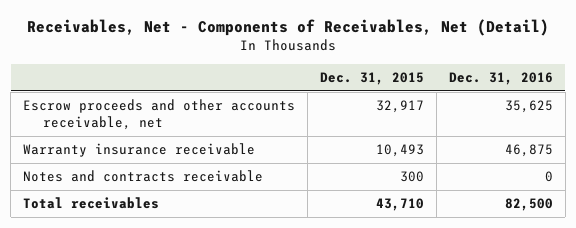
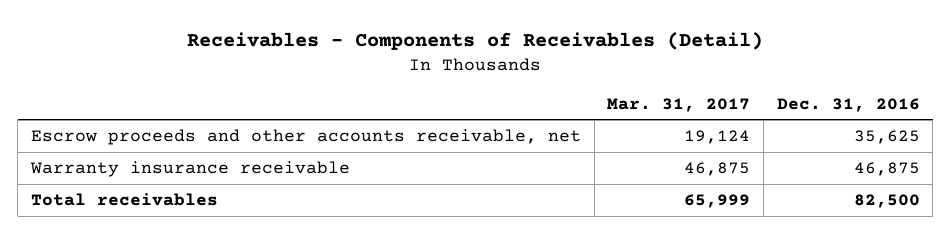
[27,18,550,36] Receivables, Net - Components of Receivables, Net (Detail) -> [187,31,764,50] Receivables - Components of Receivables (Detail)
[320,71,425,85] Dec. 31, 2015 -> none
none -> [607,97,751,112] Mar. 31, 2017
[23,170,264,183] Notes and contracts receivable -> none

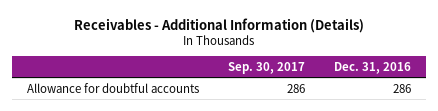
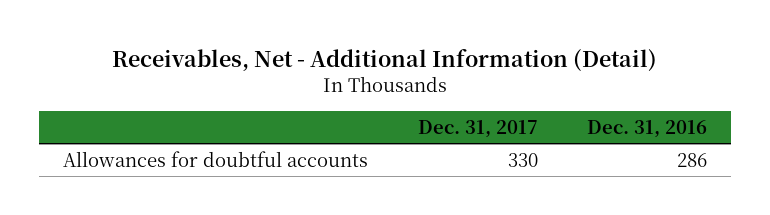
[74,17,365,33] Receivables - Additional Information (Details) -> [112,49,658,73] Receivables, Net - Additional Information (Detail)
[228,61,306,74] Sep. 30, 2017 -> none
none -> [417,119,538,138] Dec. 31, 2017
[26,82,199,93] Allowance for doubtful accounts -> [63,150,369,167] Allowances for doubtful accounts

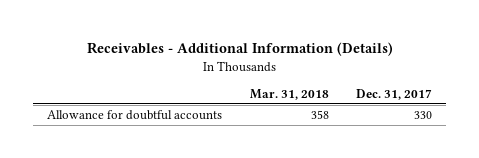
[112,49,658,73] Receivables, Net - Additional Information (Detail) -> [86,42,393,57] Receivables - Additional Information (Details)
[586,119,707,138] Dec. 31, 2016 -> none
none -> [249,88,329,100] Mar. 31, 2018
[63,150,369,167] Allowances for doubtful accounts -> [47,110,223,121] Allowance for doubtful accounts

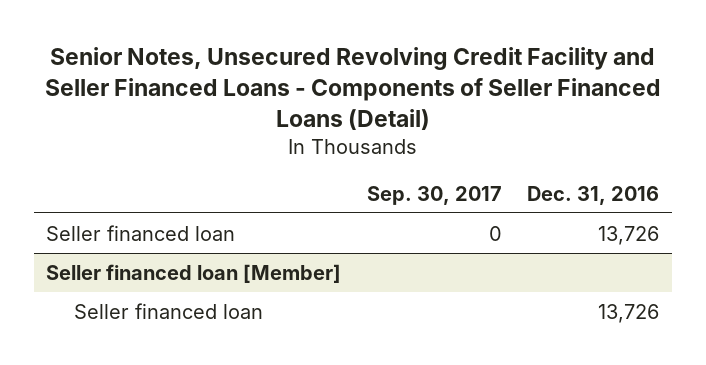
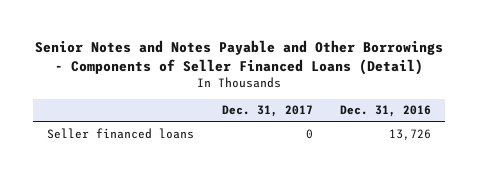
[44,46,661,130] Senior Notes, Unsecured Revolving Credit Facility and Seller Financed Loans - Components of Seller Financed Loans (Detail) -> [35,39,444,75] Senior Notes and Notes Payable and Other Borrowings - Components of Seller Financed Loans (Detail)
[366,185,502,205] Sep. 30, 2017 -> none
none -> [221,105,313,118] Dec. 31, 2017
[46,263,342,283] Seller financed loan [Member] -> none
[73,302,263,319] Seller financed loan -> none
[46,224,236,241] Seller financed loan -> [47,127,195,139] Seller financed loans

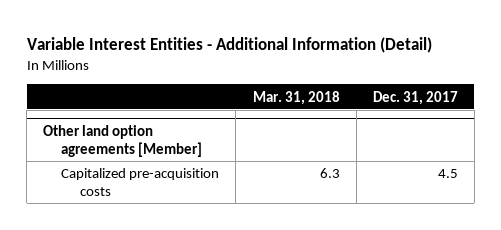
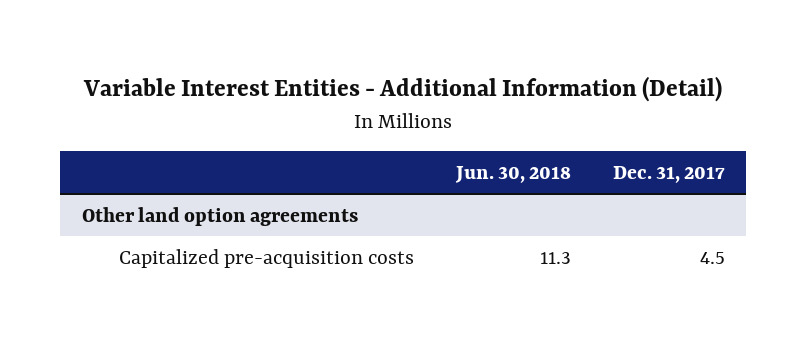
[252,90,340,105] Mar. 31, 2018 -> none
none -> [454,165,571,183] Jun. 30, 2018
[43,125,203,157] Other land option agreements [Member] -> [81,206,358,226] Other land option agreements

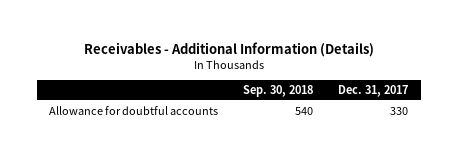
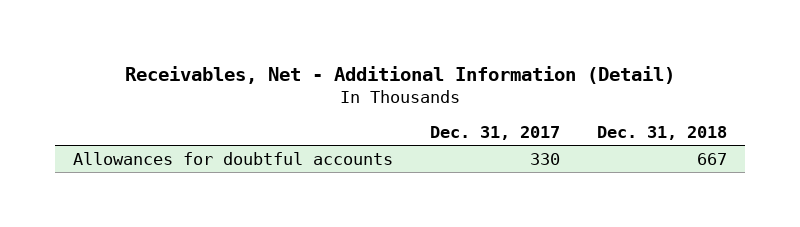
[83,42,374,58] Receivables - Additional Information (Details) -> [125,65,676,84] Receivables, Net - Additional Information (Detail)
[243,85,314,98] Sep. 30, 2018 -> none
none -> [597,126,728,141] Dec. 31, 2018
[49,105,219,115] Allowance for doubtful accounts -> [73,151,394,165] Allowances for doubtful accounts

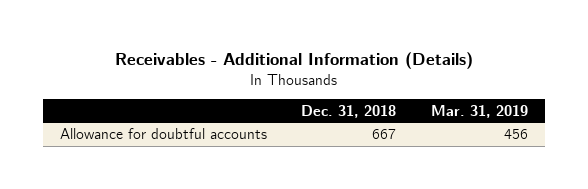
[125,65,676,84] Receivables, Net - Additional Information (Detail) -> [114,52,473,70] Receivables - Additional Information (Details)
[430,126,561,141] Dec. 31, 2017 -> none
none -> [430,104,528,118] Mar. 31, 2019
[73,151,394,165] Allowances for doubtful accounts -> [60,128,268,140] Allowance for doubtful accounts

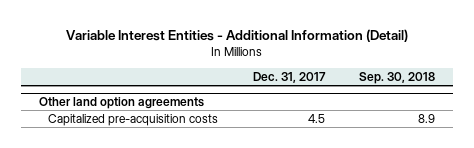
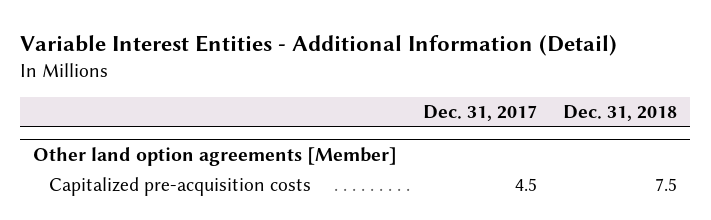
[359,71,436,84] Sep. 30, 2018 -> none
none -> [563,104,678,121] Dec. 31, 2018
[38,97,204,110] Other land option agreements -> [33,147,398,167] Other land option agreements [Member]

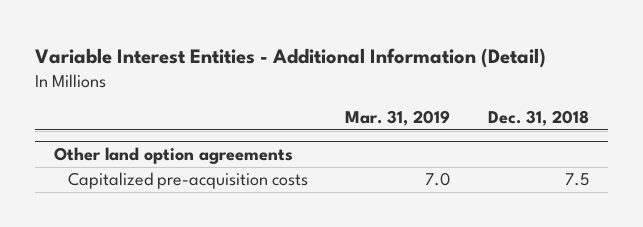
[423,104,538,121] Dec. 31, 2017 -> none
none -> [345,110,451,127] Mar. 31, 2019
[33,147,398,167] Other land option agreements [Member] -> [53,146,293,164] Other land option agreements

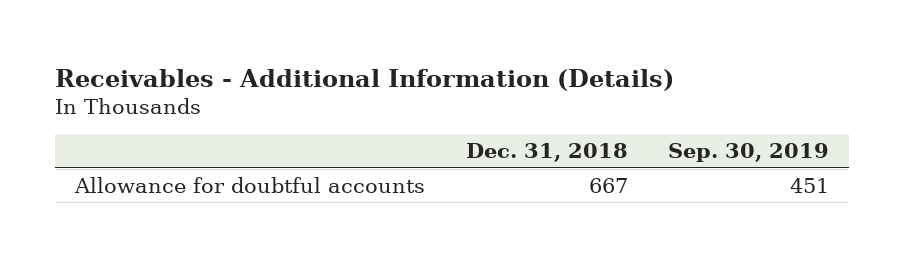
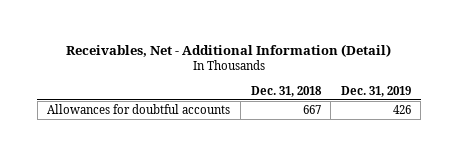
[55,68,675,91] Receivables - Additional Information (Details) -> [66,44,392,58] Receivables, Net - Additional Information (Detail)
[667,143,829,163] Sep. 30, 2019 -> none
none -> [340,85,411,97] Dec. 31, 2019
[74,177,426,194] Allowance for doubtful accounts -> [47,104,231,115] Allowances for doubtful accounts

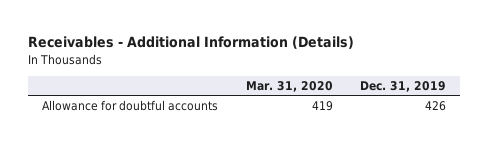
[66,44,392,58] Receivables, Net - Additional Information (Detail) -> [28,36,355,50] Receivables - Additional Information (Details)
[250,85,322,97] Dec. 31, 2018 -> none
none -> [245,81,333,93] Mar. 31, 2020
[47,104,231,115] Allowances for doubtful accounts -> [42,99,219,111] Allowance for doubtful accounts

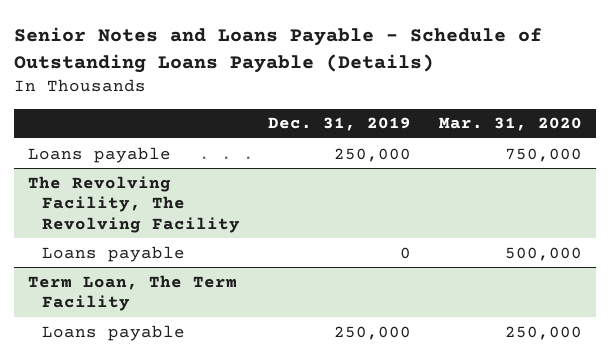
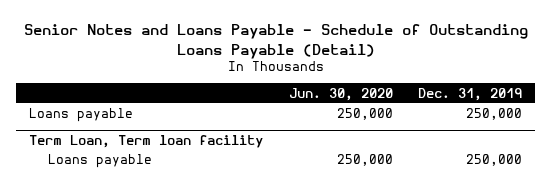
[14,27,543,74] Senior Notes and Loans Payable - Schedule of Outstanding Loans Payable (Details) -> [23,24,528,59] Senior Notes and Loans Payable - Schedule of Outstanding Loans Payable (Detail)
[439,117,583,132] Mar. 31, 2020 -> none
none -> [288,87,393,101] Jun. 30, 2020
[28,175,241,233] The Revolving Facility, The Revolving Facility -> none
[42,245,186,262] Loans payable -> none
[28,274,238,312] Term Loan, The Term Facility -> [29,134,264,148] Term Loan, Term loan facility

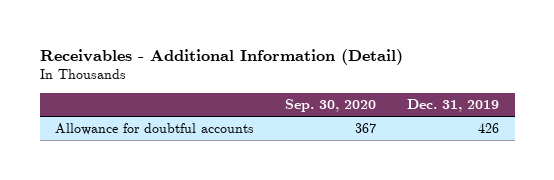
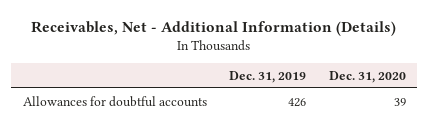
[39,48,403,65] Receivables - Additional Information (Detail) -> [31,20,397,36] Receivables, Net - Additional Information (Details)
[285,99,377,113] Sep. 30, 2020 -> none
none -> [328,70,406,83] Dec. 31, 2020
[55,123,255,136] Allowance for doubtful accounts -> [22,95,207,107] Allowances for doubtful accounts

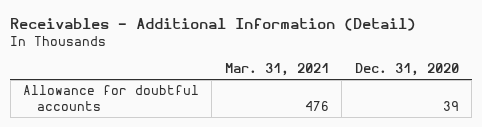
[31,20,397,36] Receivables, Net - Additional Information (Details) -> [10,18,417,32] Receivables - Additional Information (Detail)
[229,70,307,83] Dec. 31, 2019 -> none
none -> [224,63,329,77] Mar. 31, 2021
[22,95,207,107] Allowances for doubtful accounts -> [22,85,199,111] Allowance for doubtful accounts

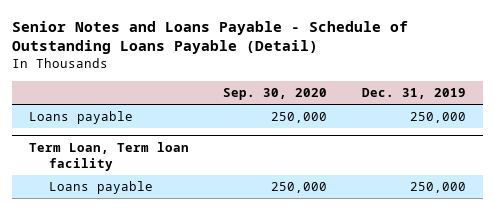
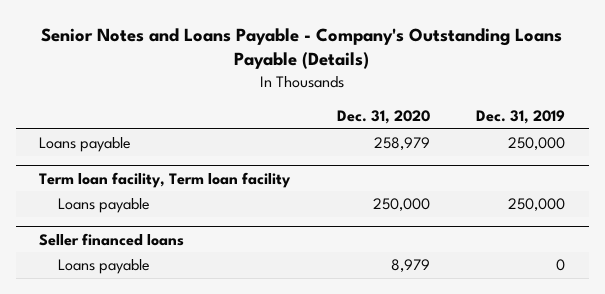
[12,20,409,55] Senior Notes and Loans Payable - Schedule of Outstanding Loans Payable (Detail) -> [41,27,563,70] Senior Notes and Loans Payable - Company's Outstanding Loans Payable (Details)
[223,88,328,101] Sep. 30, 2020 -> none
none -> [336,110,430,125] Dec. 31, 2020
[29,142,190,171] Term Loan, Term loan facility -> [39,171,292,188] Term loan facility, Term loan facility
none -> [39,232,185,246] Seller financed loans
none -> [58,259,151,275] Loans payable

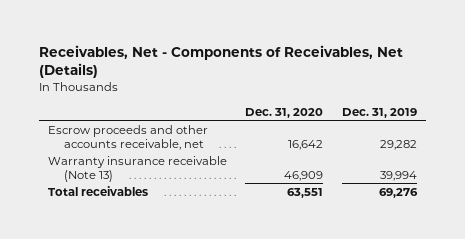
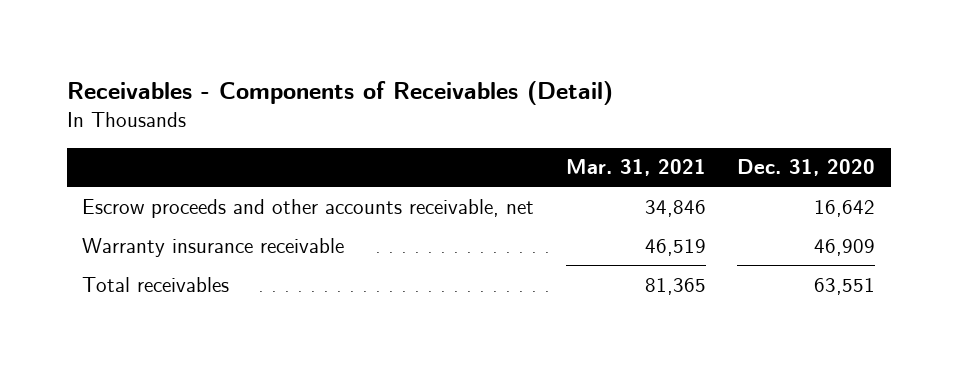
[38,45,403,79] Receivables, Net - Components of Receivables, Net (Details) -> [66,80,613,105] Receivables - Components of Receivables (Detail)
[341,107,417,118] Dec. 31, 2019 -> none
none -> [565,159,706,177] Mar. 31, 2021
[47,155,227,182] Warranty insurance receivable (Note 13) -> [82,237,345,257] Warranty insurance receivable

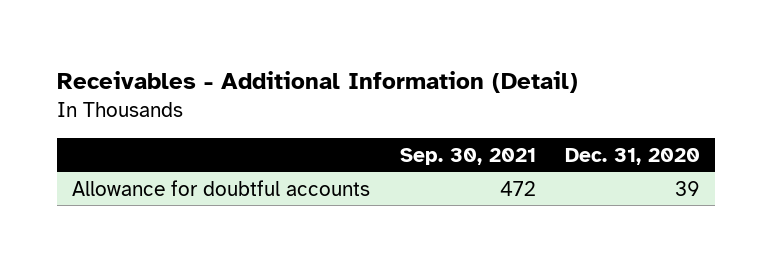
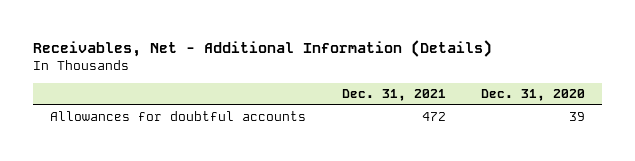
[57,71,579,94] Receivables - Additional Information (Detail) -> [32,39,492,57] Receivables, Net - Additional Information (Details)
[399,147,536,165] Sep. 30, 2021 -> none
none -> [341,89,446,102] Dec. 31, 2021
[72,179,371,196] Allowance for doubtful accounts -> [50,111,307,122] Allowances for doubtful accounts

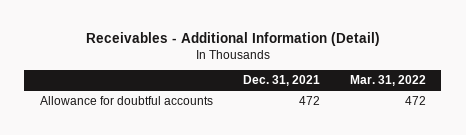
[32,39,492,57] Receivables, Net - Additional Information (Details) -> [85,31,380,46] Receivables - Additional Information (Detail)
[480,89,585,102] Dec. 31, 2020 -> none
none -> [349,75,426,87] Mar. 31, 2022
[50,111,307,122] Allowances for doubtful accounts -> [39,95,213,105] Allowance for doubtful accounts

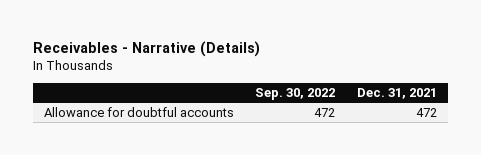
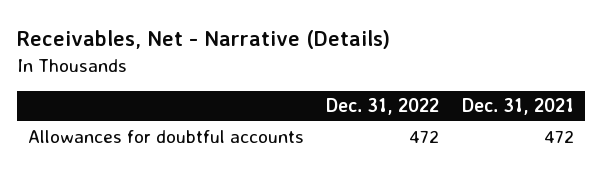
[33,40,261,57] Receivables - Narrative (Details) -> [17,30,391,50] Receivables, Net - Narrative (Details)
[255,88,336,101] Sep. 30, 2022 -> none
none -> [326,98,440,116] Dec. 31, 2022
[43,107,234,118] Allowance for doubtful accounts -> [28,130,305,144] Allowances for doubtful accounts

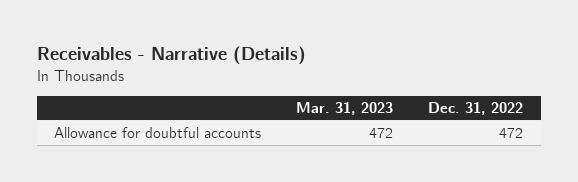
[17,30,391,50] Receivables, Net - Narrative (Details) -> [36,46,306,66] Receivables - Narrative (Details)
[461,98,574,116] Dec. 31, 2021 -> none
none -> [296,102,394,116] Mar. 31, 2023
[28,130,305,144] Allowances for doubtful accounts -> [54,127,262,139] Allowance for doubtful accounts

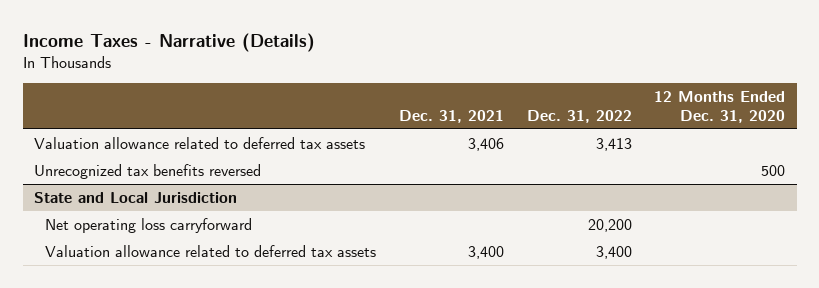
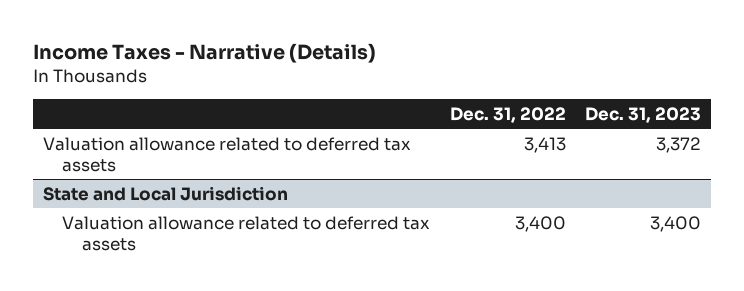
[398,109,504,123] Dec. 31, 2021 -> none
[654,91,786,123] 12 Months Ended Dec. 31, 2020 -> none
none -> [584,106,701,123] Dec. 31, 2023
[33,163,261,179] Unrecognized tax benefits reversed -> none
[45,217,253,233] Net operating loss carryforward -> none

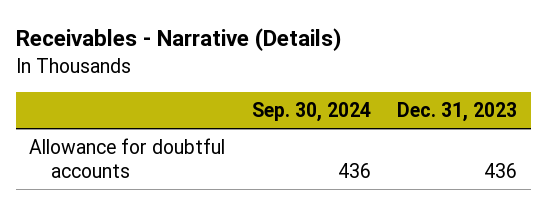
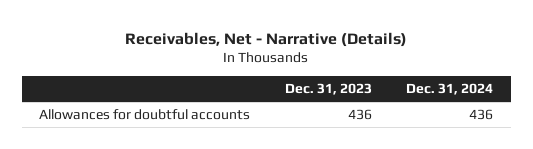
[15,28,341,52] Receivables - Narrative (Details) -> [125,31,408,47] Receivables, Net - Narrative (Details)
[251,102,371,123] Sep. 30, 2024 -> none
none -> [406,83,494,96] Dec. 31, 2024
[29,137,226,178] Allowance for doubtful accounts -> [39,109,251,121] Allowances for doubtful accounts

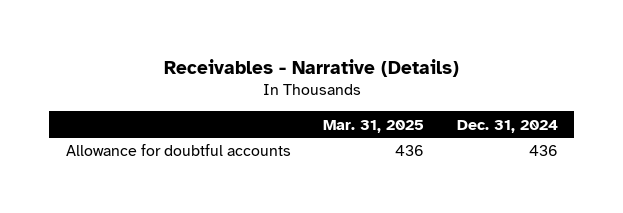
[125,31,408,47] Receivables, Net - Narrative (Details) -> [163,58,459,77] Receivables - Narrative (Details)
[284,83,372,96] Dec. 31, 2023 -> none
none -> [323,119,425,133] Mar. 31, 2025
[39,109,251,121] Allowances for doubtful accounts -> [65,144,291,157] Allowance for doubtful accounts

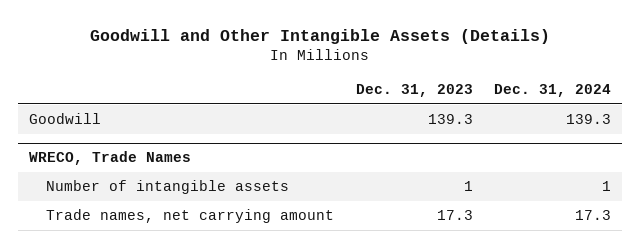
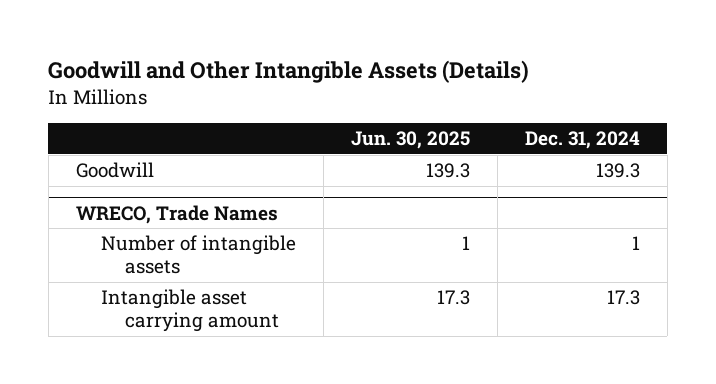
[355,83,473,97] Dec. 31, 2023 -> none
none -> [350,131,470,150] Jun. 30, 2025
[46,209,335,224] Trade names, net carrying amount -> [100,289,280,333] Intangible asset carrying amount

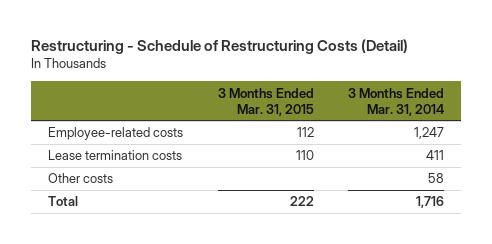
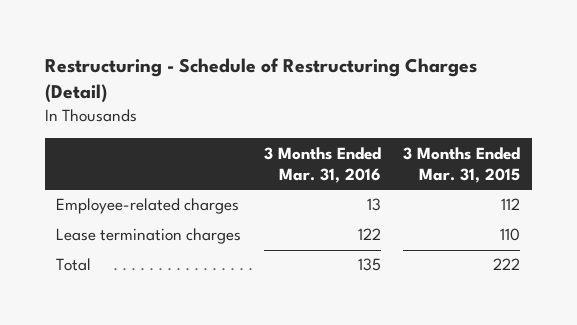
[30,38,408,54] Restructuring - Schedule of Restructuring Costs (Detail) -> [45,57,478,104] Restructuring - Schedule of Restructuring Charges (Detail)
[348,87,445,116] 3 Months Ended Mar. 31, 2014 -> none
none -> [263,146,381,183] 3 Months Ended Mar. 31, 2016
[47,173,113,184] Other costs -> none
[47,127,183,141] Employee-related costs -> [56,198,240,215] Employee-related charges
[47,150,182,161] Lease termination costs -> [56,228,242,245] Lease termination charges

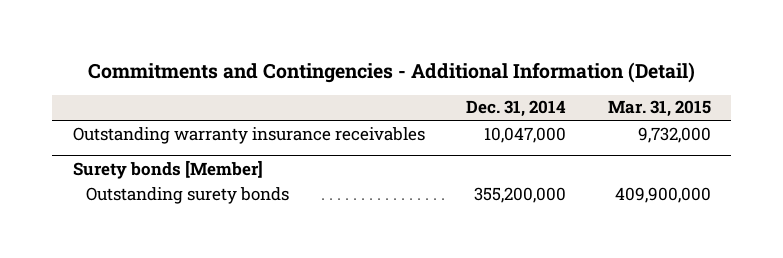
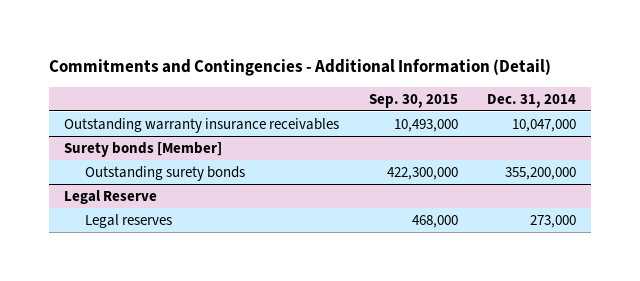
[607,100,711,118] Mar. 31, 2015 -> none
none -> [368,93,458,108] Sep. 30, 2015
none -> [64,189,158,204] Legal Reserve
none -> [85,213,173,228] Legal reserves

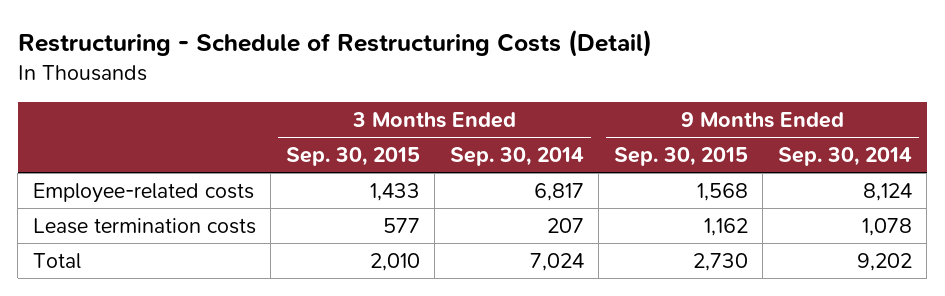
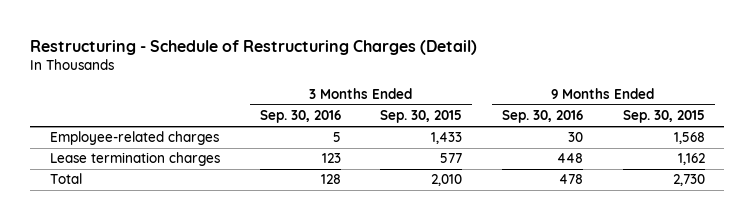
[17,29,652,58] Restructuring - Schedule of Restructuring Costs (Detail) -> [30,39,478,55] Restructuring - Schedule of Restructuring Charges (Detail)
[449,146,584,166] Sep. 30, 2014 -> none
[777,146,912,166] Sep. 30, 2014 -> none
none -> [259,110,341,124] Sep. 30, 2016
none -> [502,110,584,124] Sep. 30, 2016
[32,182,254,203] Employee-related costs -> [50,131,220,146] Employee-related charges
[32,217,256,234] Lease termination costs -> [50,152,221,167] Lease termination charges

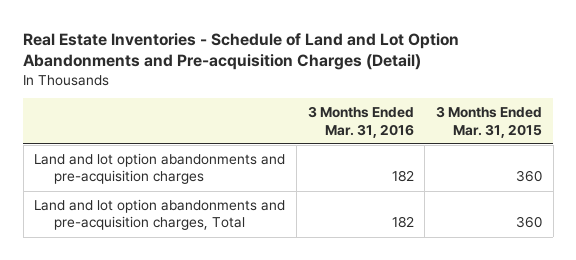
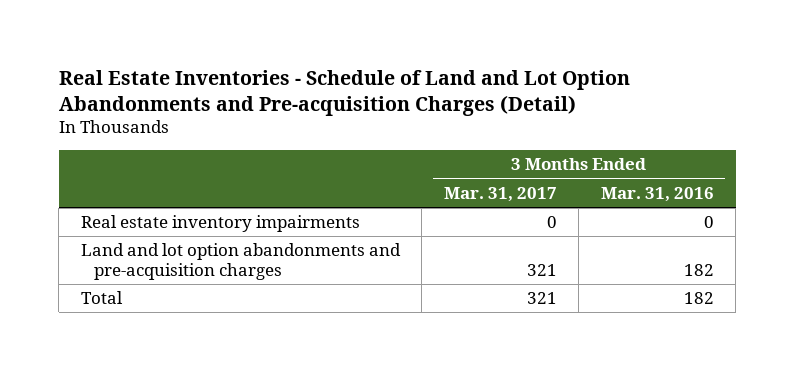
[435,106,542,138] 3 Months Ended Mar. 31, 2015 -> none
none -> [443,186,557,202] Mar. 31, 2017
none -> [80,215,360,233] Real estate inventory impairments
[34,198,286,231] Land and lot option abandonments and pre-acquisition charges, Total -> [80,291,123,305] Total

